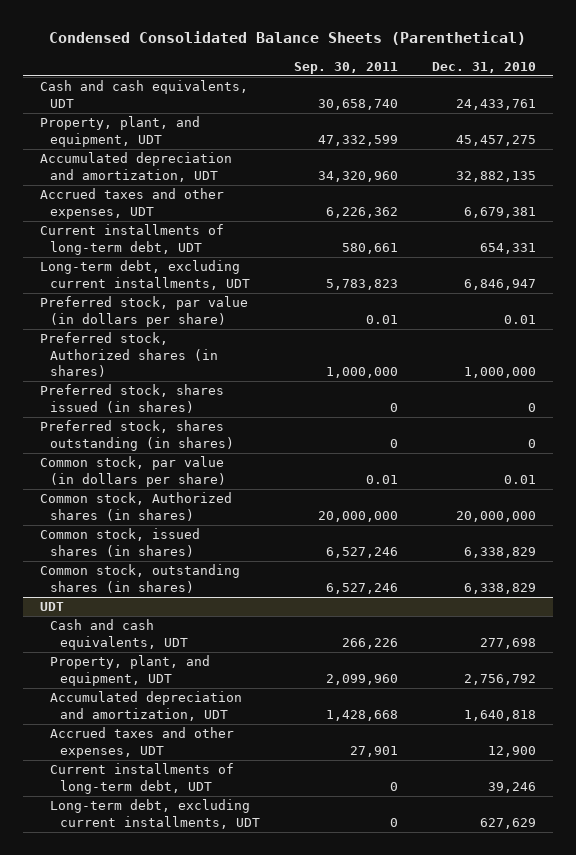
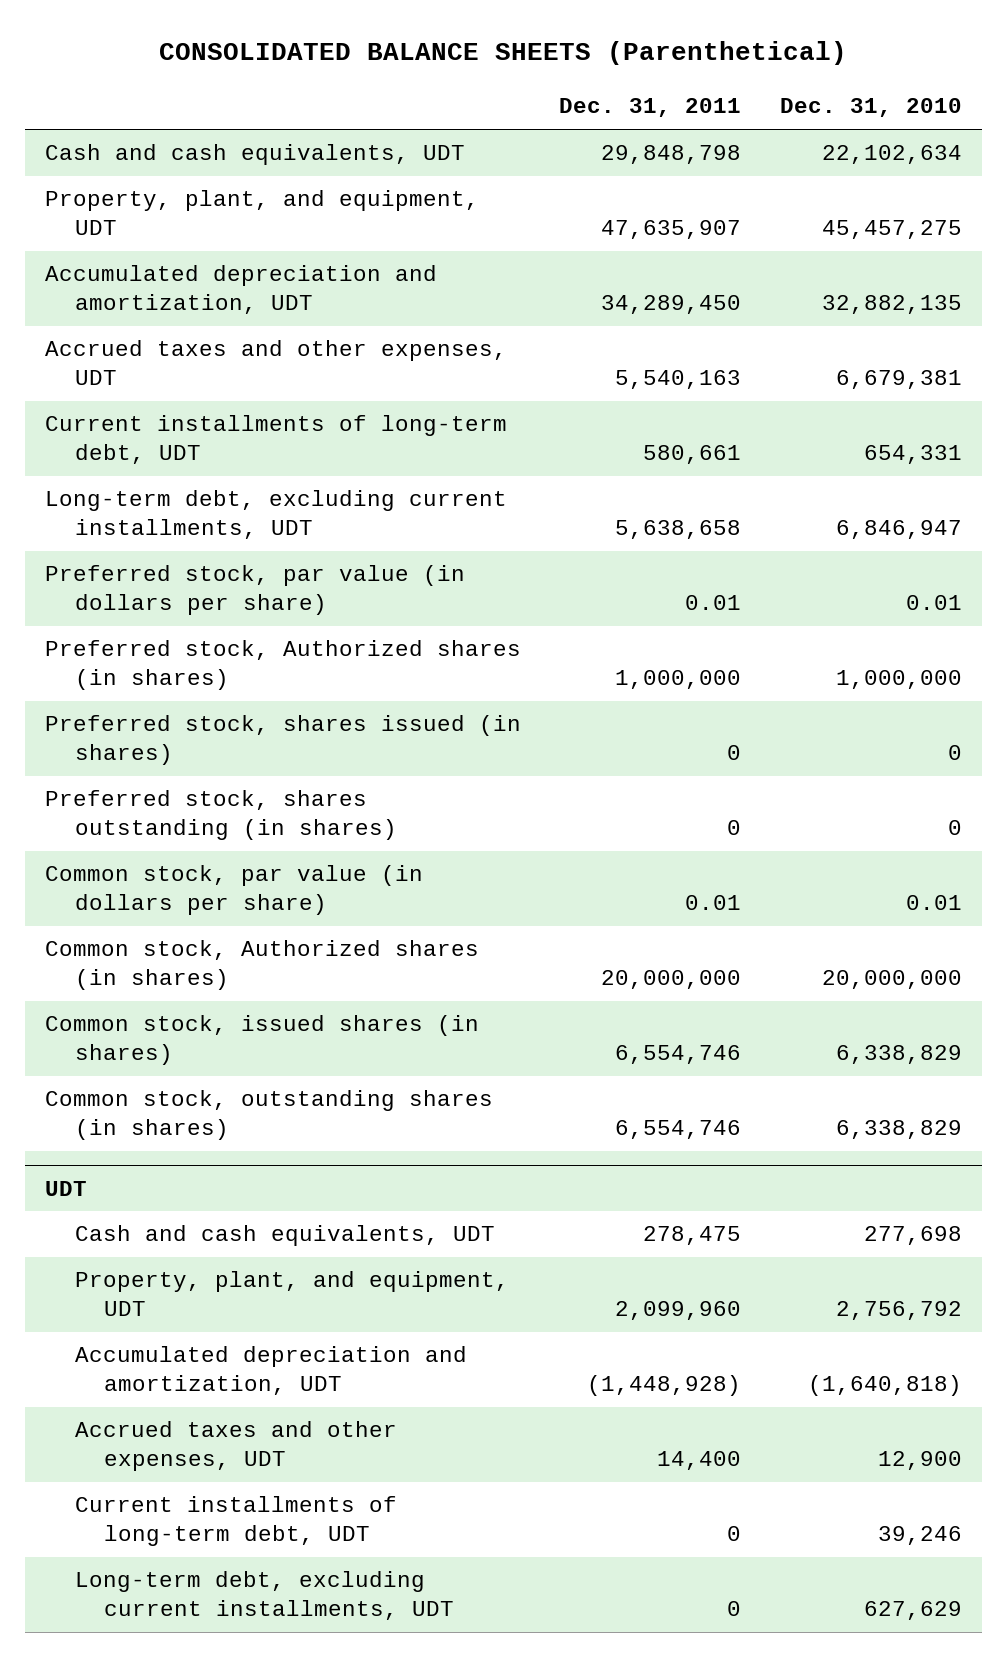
[49,31,527,46] Condensed Consolidated Balance Sheets (Parenthetical) -> [159,41,848,66] CONSOLIDATED BALANCE SHEETS (Parenthetical)
[294,61,399,74] Sep. 30, 2011 -> none
none -> [559,98,742,118] Dec. 31, 2011
[455,98,536,110] 24,433,761 -> [822,145,963,165] 22,102,634
[463,709,536,721] 1,640,818 -> [808,1375,963,1397] (1,640,818)

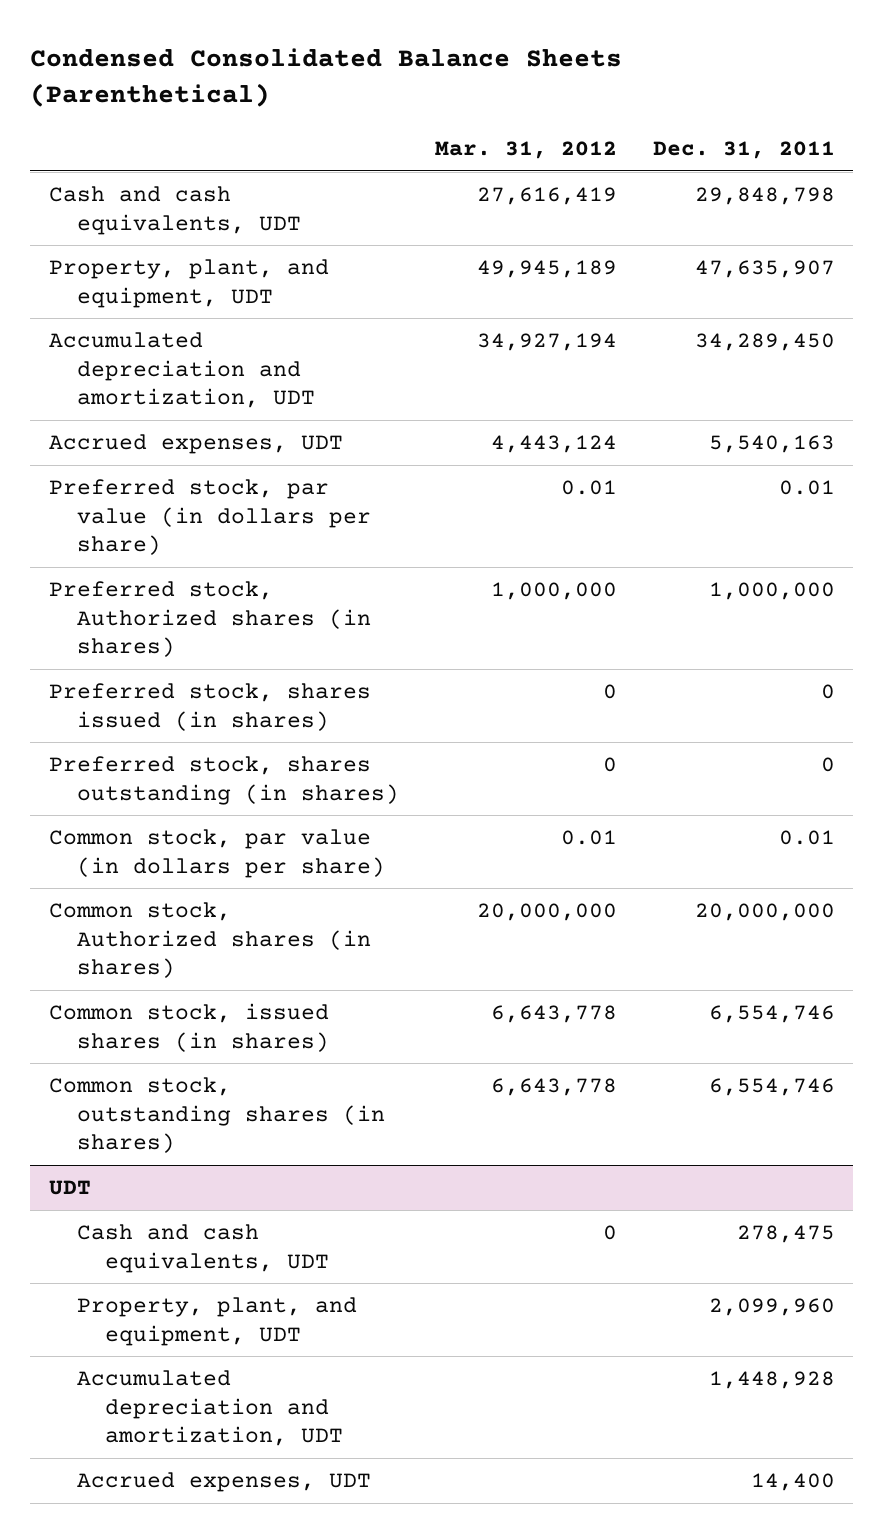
[159,41,848,66] CONSOLIDATED BALANCE SHEETS (Parenthetical) -> [30,48,623,108] Condensed Consolidated Balance Sheets (Parenthetical)
[780,98,963,118] Dec. 31, 2010 -> none
none -> [434,140,617,159] Mar. 31, 2012
[44,415,507,465] Current installments of long-term debt, UDT -> none
[44,490,507,540] Long-term debt, excluding current installments, UDT -> none
[44,340,507,386] Accrued taxes and other expenses, UDT -> [48,434,343,455] Accrued expenses, UDT
[74,1496,397,1547] Current installments of long-term debt, UDT -> none
[74,1571,455,1621] Long-term debt, excluding current installments, UDT -> none
[587,1375,742,1397] (1,448,928) -> [709,1371,836,1390] 1,448,928
[74,1421,397,1472] Accrued taxes and other expenses, UDT -> [76,1472,371,1493] Accrued expenses, UDT

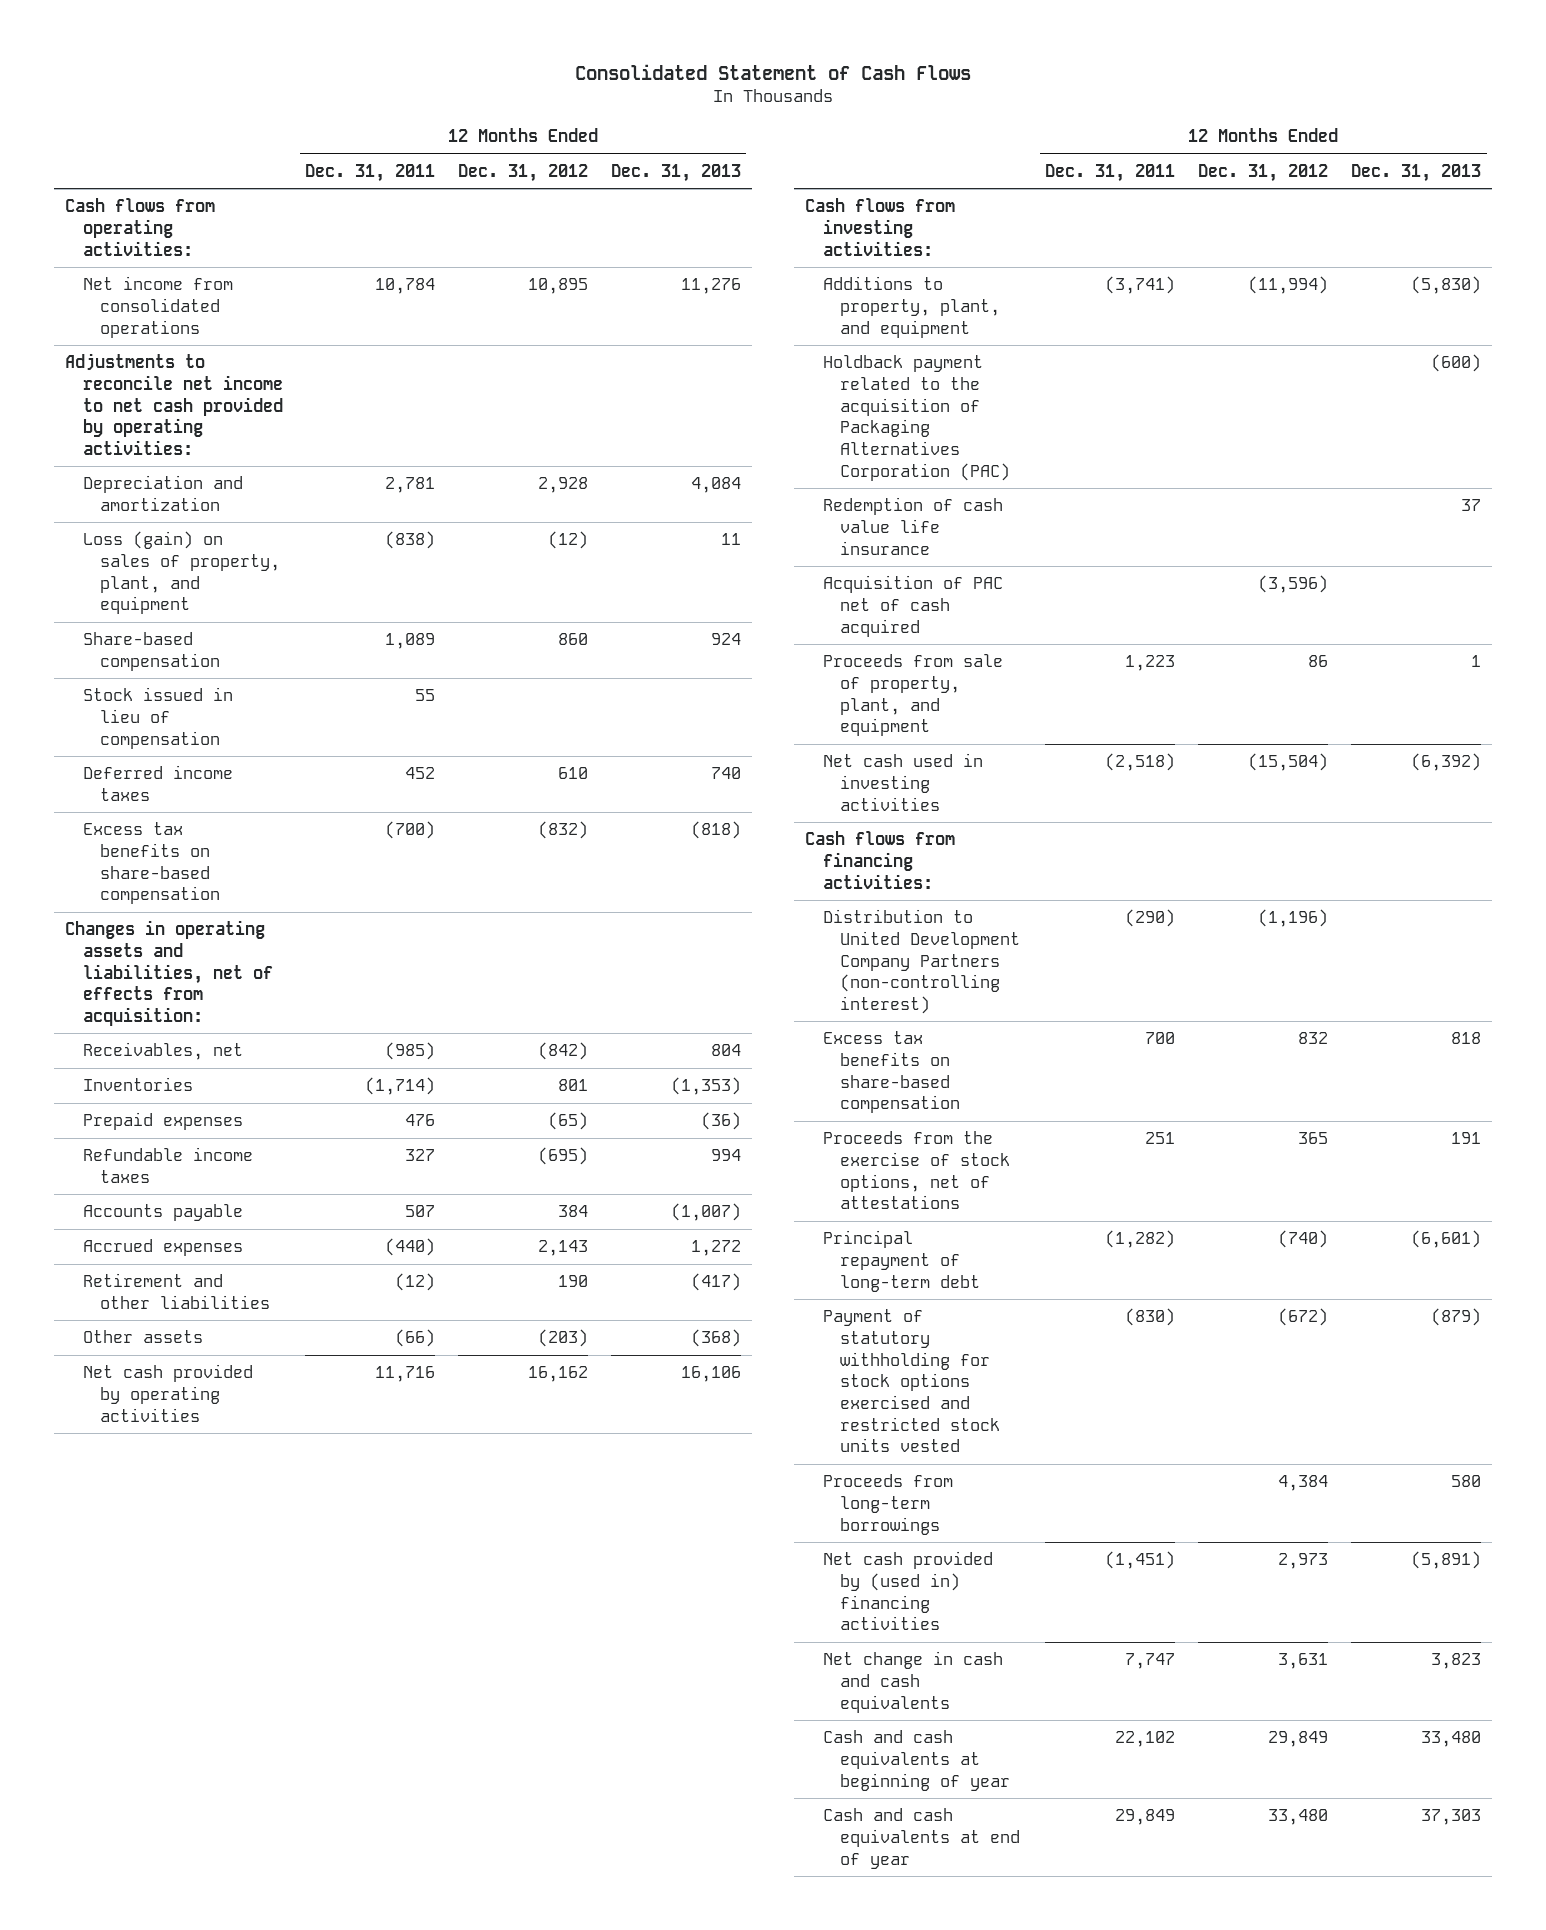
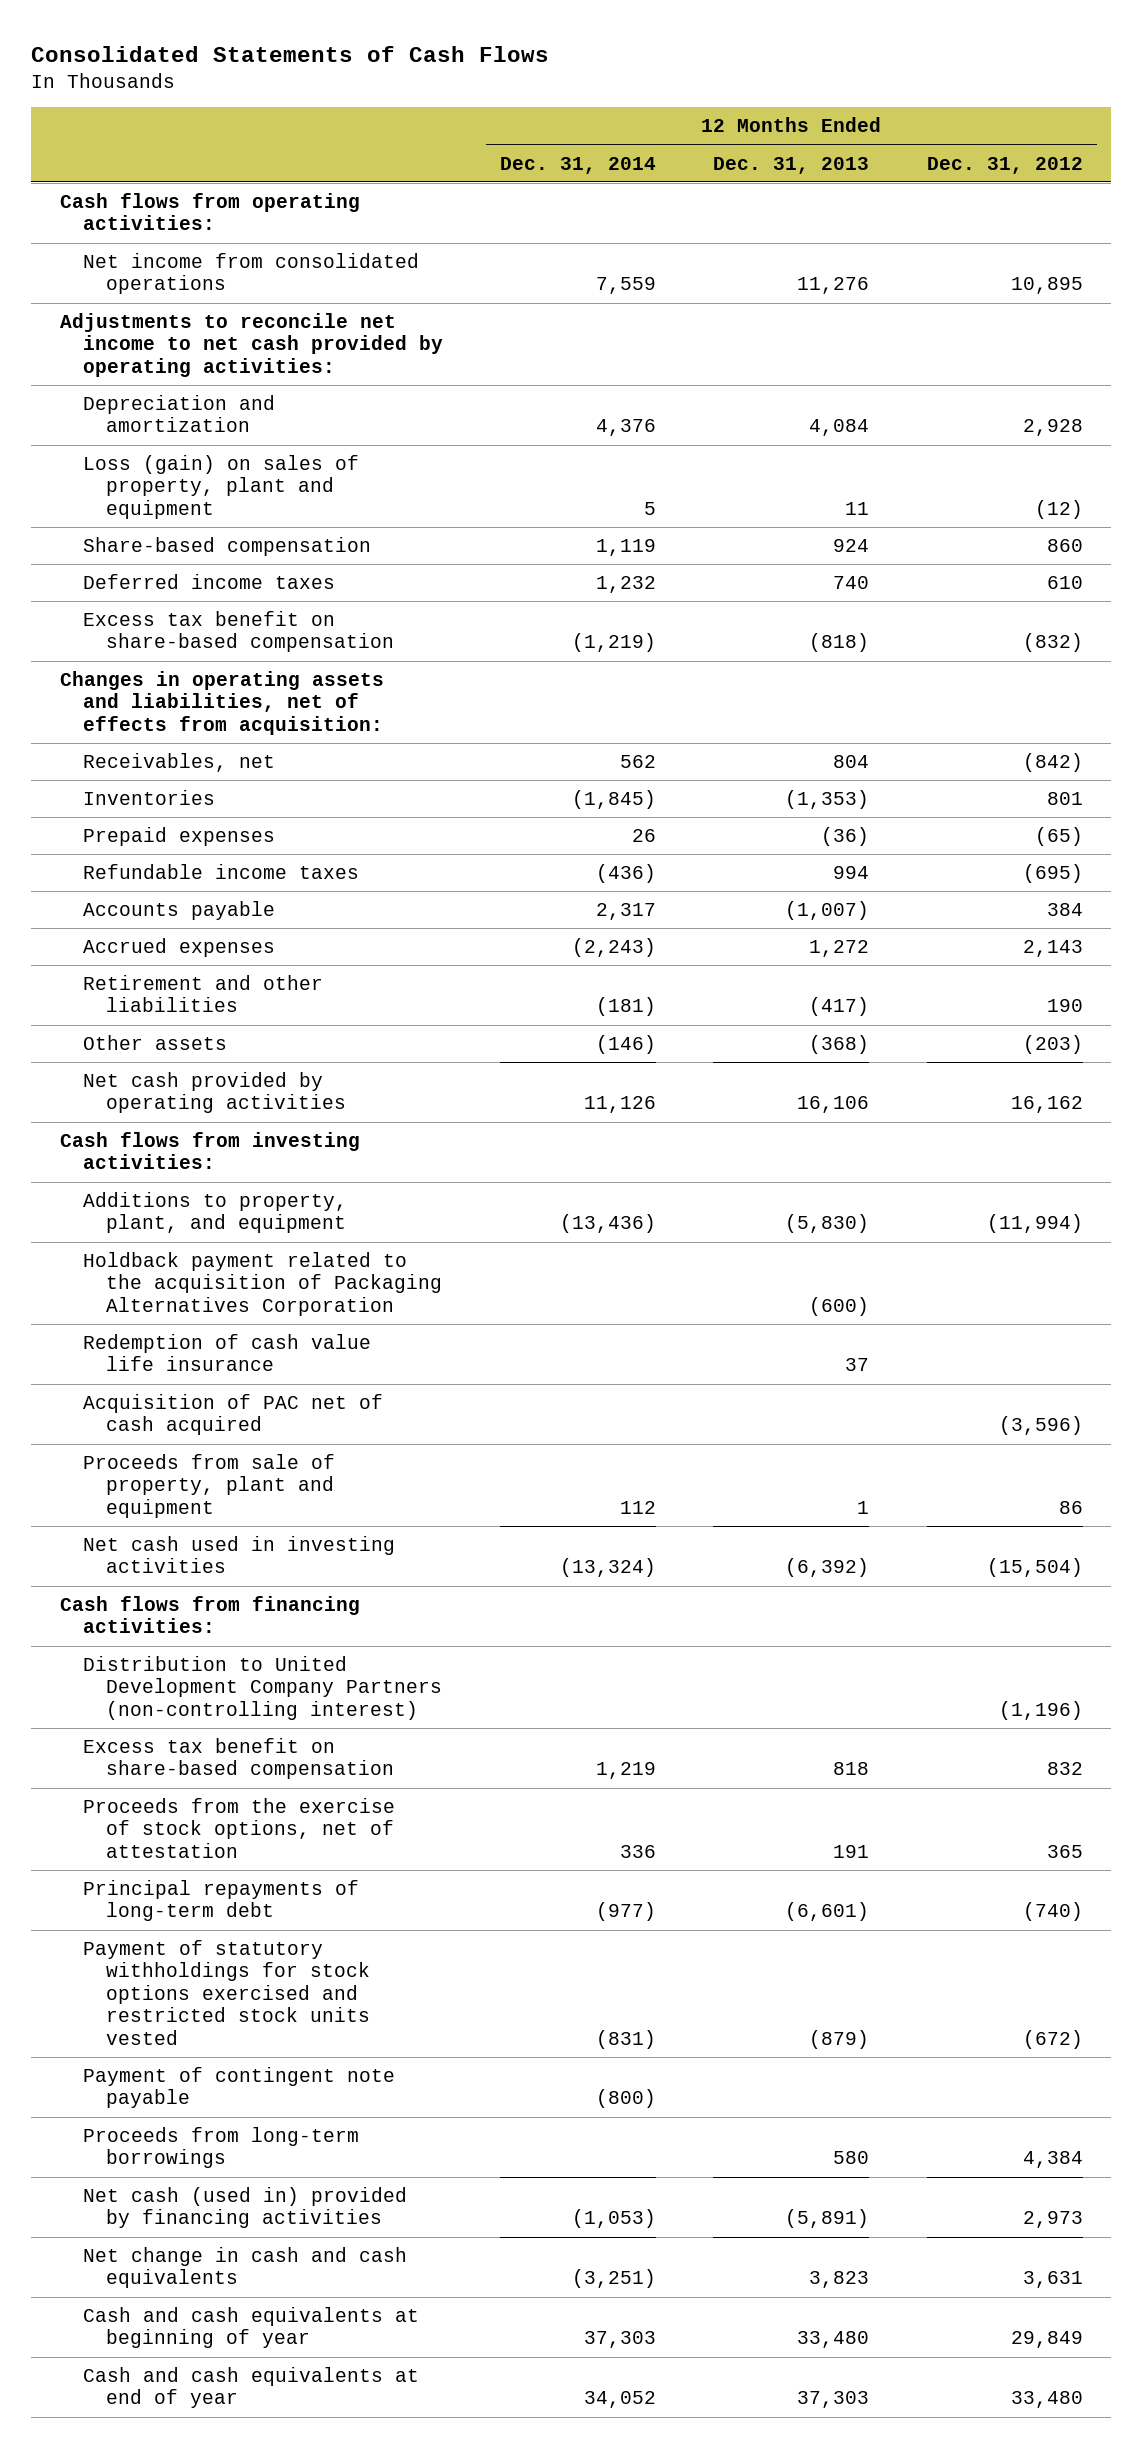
[575,63,972,80] Consolidated Statement of Cash Flows -> [31,45,550,62] Consolidated Statements of Cash Flows
[305,163,436,182] Dec. 31, 2011 -> none
none -> [500,156,657,174] Dec. 31, 2014
[82,531,280,615] Loss (gain) on sales of property, plant, and equipment -> [83,455,360,519] Loss (gain) on sales of property, plant and equipment
[82,687,233,749] Stock issued in lieu of compensation -> none
[82,822,220,905] Excess tax benefits on share-based compensation -> [83,611,395,653] Excess tax benefit on share-based compensation
[822,355,1010,481] Holdback payment related to the acquisition of Packaging Alternatives Corporation (PAC) -> [83,1252,443,1316] Holdback payment related to the acquisition of Packaging Alternatives Corporation
[822,654,1003,737] Proceeds from sale of property, plant, and equipment -> [83,1454,336,1518] Proceeds from sale of property, plant and equipment
[822,1031,960,1114] Excess tax benefits on share-based compensation -> [83,1738,395,1780] Excess tax benefit on share-based compensation
[822,1131,1010,1210] Proceeds from the exercise of stock options, net of attestations -> [83,1798,396,1858] Proceeds from the exercise of stock options, net of attestation
[822,1230,980,1292] Principal repayment of long-term debt -> [83,1880,360,1922] Principal repayments of long-term debt
[822,1309,1000,1453] Payment of statutory withholding for stock options exercised and restricted stock units vested -> [83,1940,371,2045] Payment of statutory withholdings for stock options exercised and restricted stock units vested
none -> [83,2067,396,2109] Payment of contingent note payable
[822,1551,993,1631] Net cash provided by (used in) financing activities -> [83,2187,408,2229] Net cash (used in) provided by financing activities

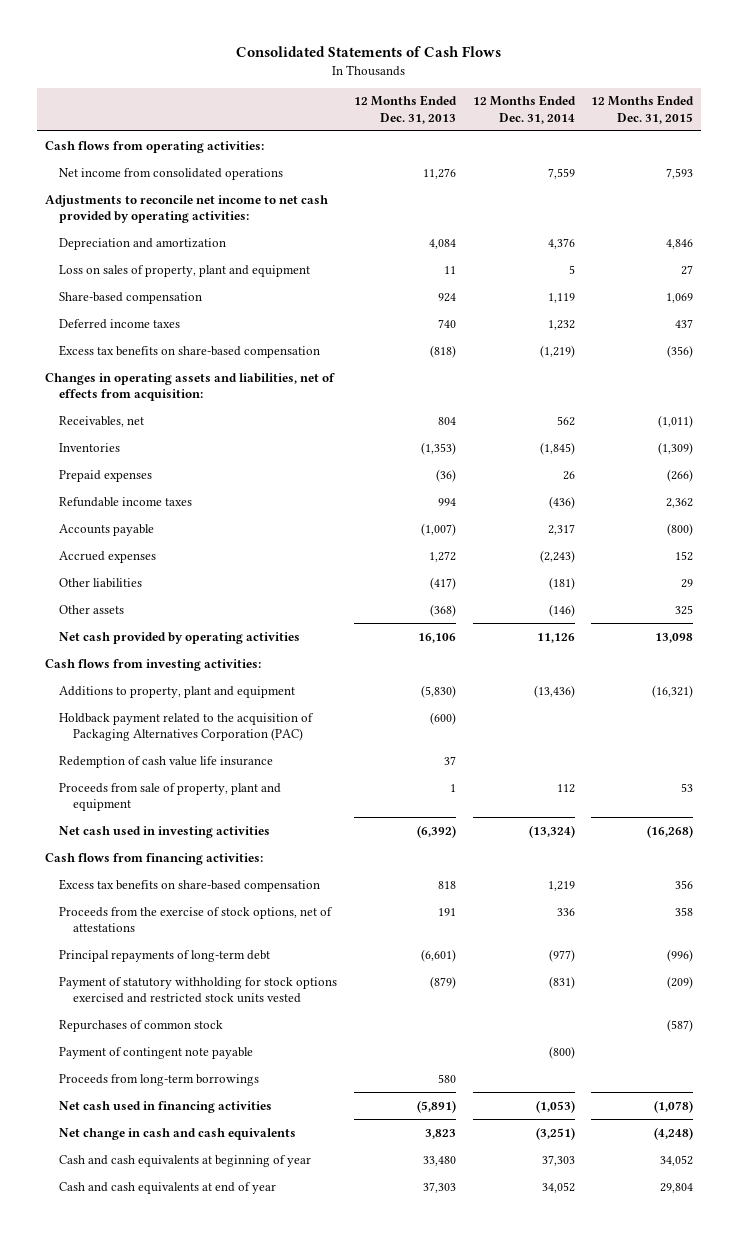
[926,156,1083,174] Dec. 31, 2012 -> none
none -> [591,95,695,124] 12 Months Ended Dec. 31, 2015
[83,455,360,519] Loss (gain) on sales of property, plant and equipment -> [59,264,311,277] Loss on sales of property, plant and equipment
[83,611,395,653] Excess tax benefit on share-based compensation -> [59,344,321,358] Excess tax benefits on share-based compensation
[83,975,324,1013] Retirement and other liabilities -> [59,577,143,588] Other liabilities
[83,1192,348,1234] Additions to property, plant, and equipment -> [59,685,296,698] Additions to property, plant and equipment
[83,1252,443,1316] Holdback payment related to the acquisition of Packaging Alternatives Corporation -> [59,712,315,742] Holdback payment related to the acquisition of Packaging Alternatives Corporation (PAC)
[83,1394,384,1436] Acquisition of PAC net of cash acquired -> none
[83,1656,443,1720] Distribution to United Development Company Partners (non-controlling interest) -> none
[83,1738,395,1780] Excess tax benefit on share-based compensation -> [59,878,321,892] Excess tax benefits on share-based compensation
[83,1798,396,1858] Proceeds from the exercise of stock options, net of attestation -> [59,906,334,933] Proceeds from the exercise of stock options, net of attestations
[83,1940,371,2045] Payment of statutory withholdings for stock options exercised and restricted stock units vested -> [59,976,338,1004] Payment of statutory withholding for stock options exercised and restricted stock units vested
none -> [59,1019,224,1032] Repurchases of common stock
[83,2187,408,2229] Net cash (used in) provided by financing activities -> [59,1100,273,1113] Net cash used in financing activities

